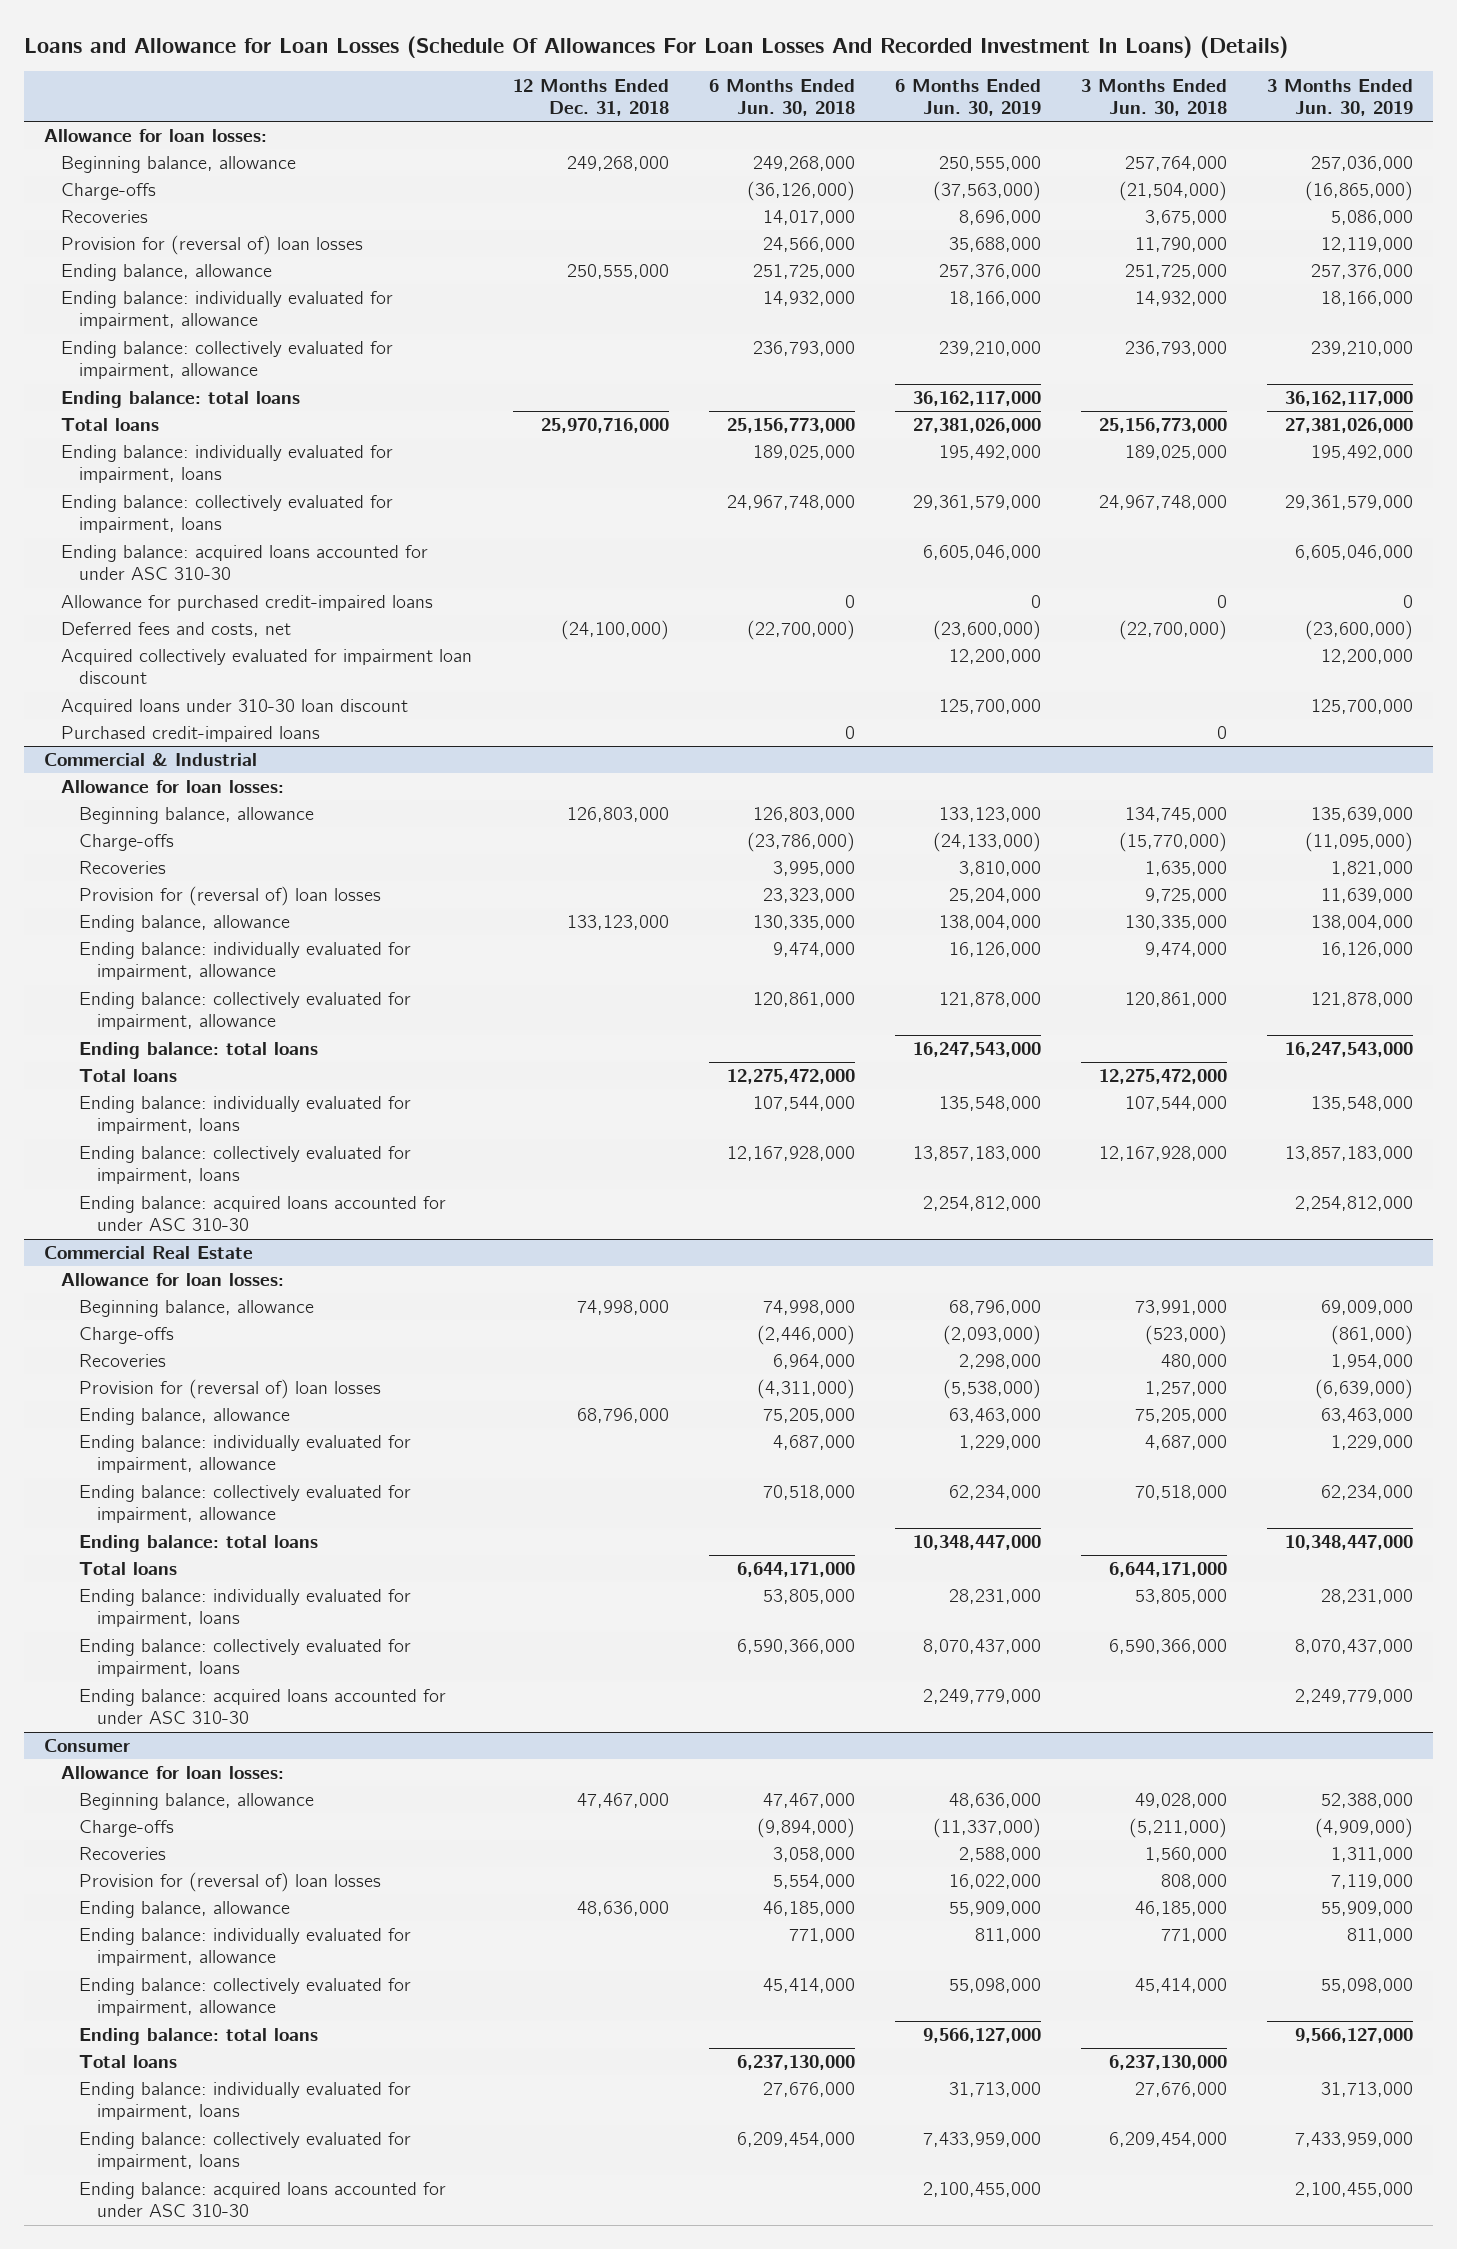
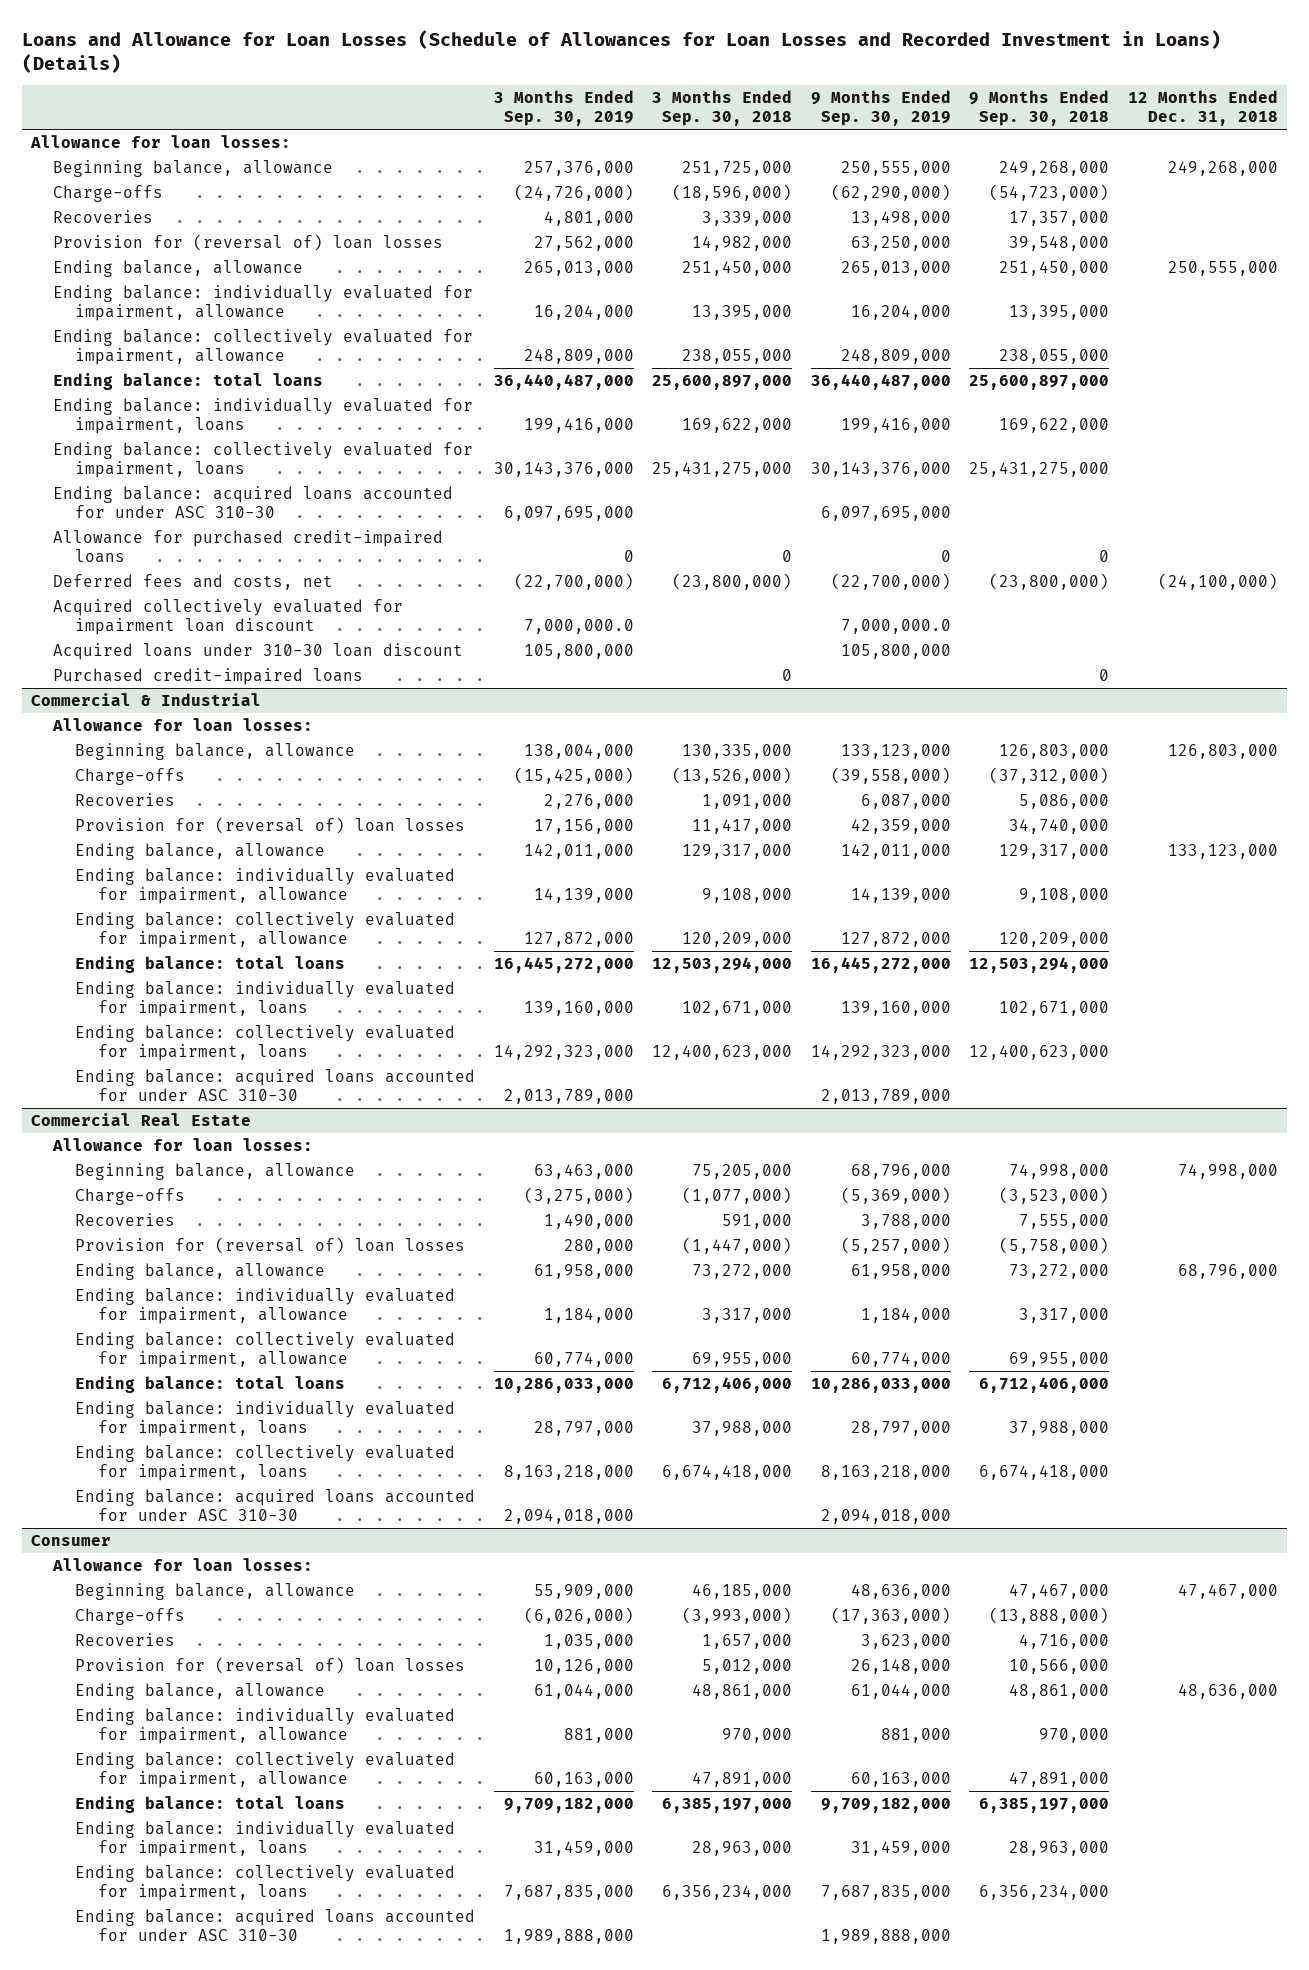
[23,35,1288,58] Loans and Allowance for Loan Losses (Schedule Of Allowances For Loan Losses And Recorded Investment In Loans) (Details) -> [21,29,1221,73] Loans and Allowance for Loan Losses (Schedule of Allowances for Loan Losses and Recorded Investment in Loans) (Details)
[708,78,855,116] 6 Months Ended Jun. 30, 2018 -> none
[895,78,1042,116] 6 Months Ended Jun. 30, 2019 -> none
[1081,78,1228,116] 3 Months Ended Jun. 30, 2018 -> none
[1267,78,1414,116] 3 Months Ended Jun. 30, 2019 -> none
none -> [493,90,634,126] 3 Months Ended Sep. 30, 2019
none -> [652,90,793,126] 3 Months Ended Sep. 30, 2018
none -> [810,90,951,126] 9 Months Ended Sep. 30, 2019
none -> [969,90,1110,126] 9 Months Ended Sep. 30, 2018
[61,418,160,432] Total loans -> none
[79,1069,178,1083] Total loans -> none
[79,1562,178,1576] Total loans -> none
[79,2055,178,2069] Total loans -> none

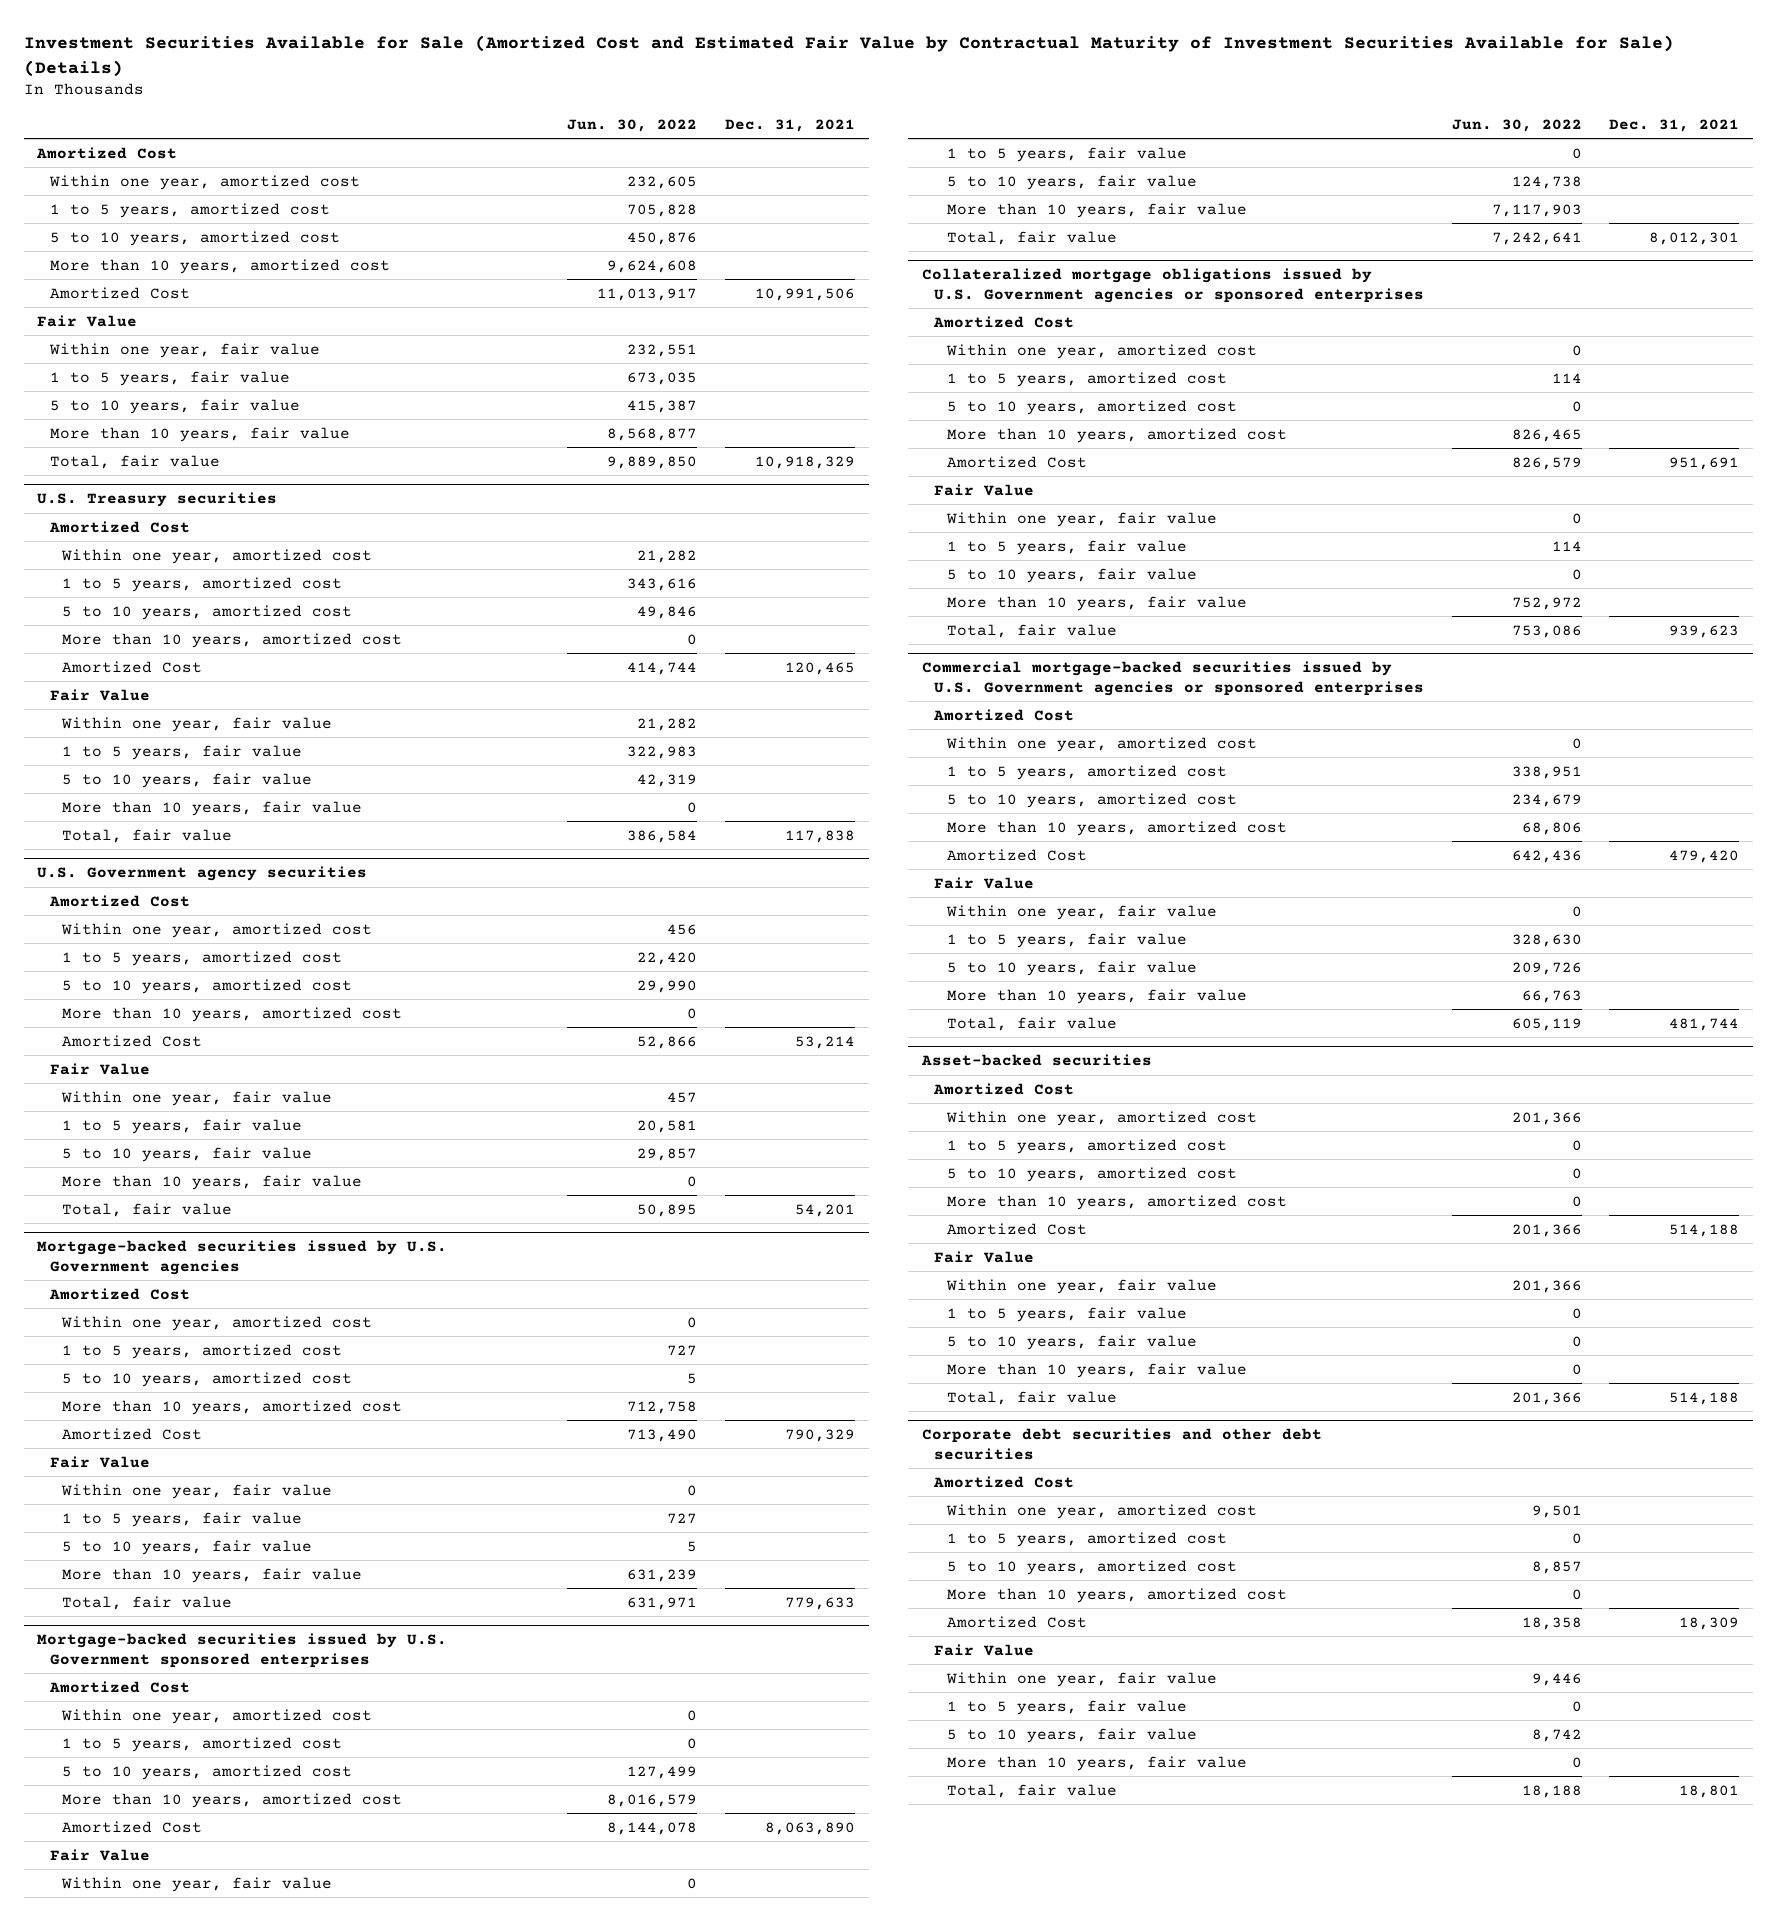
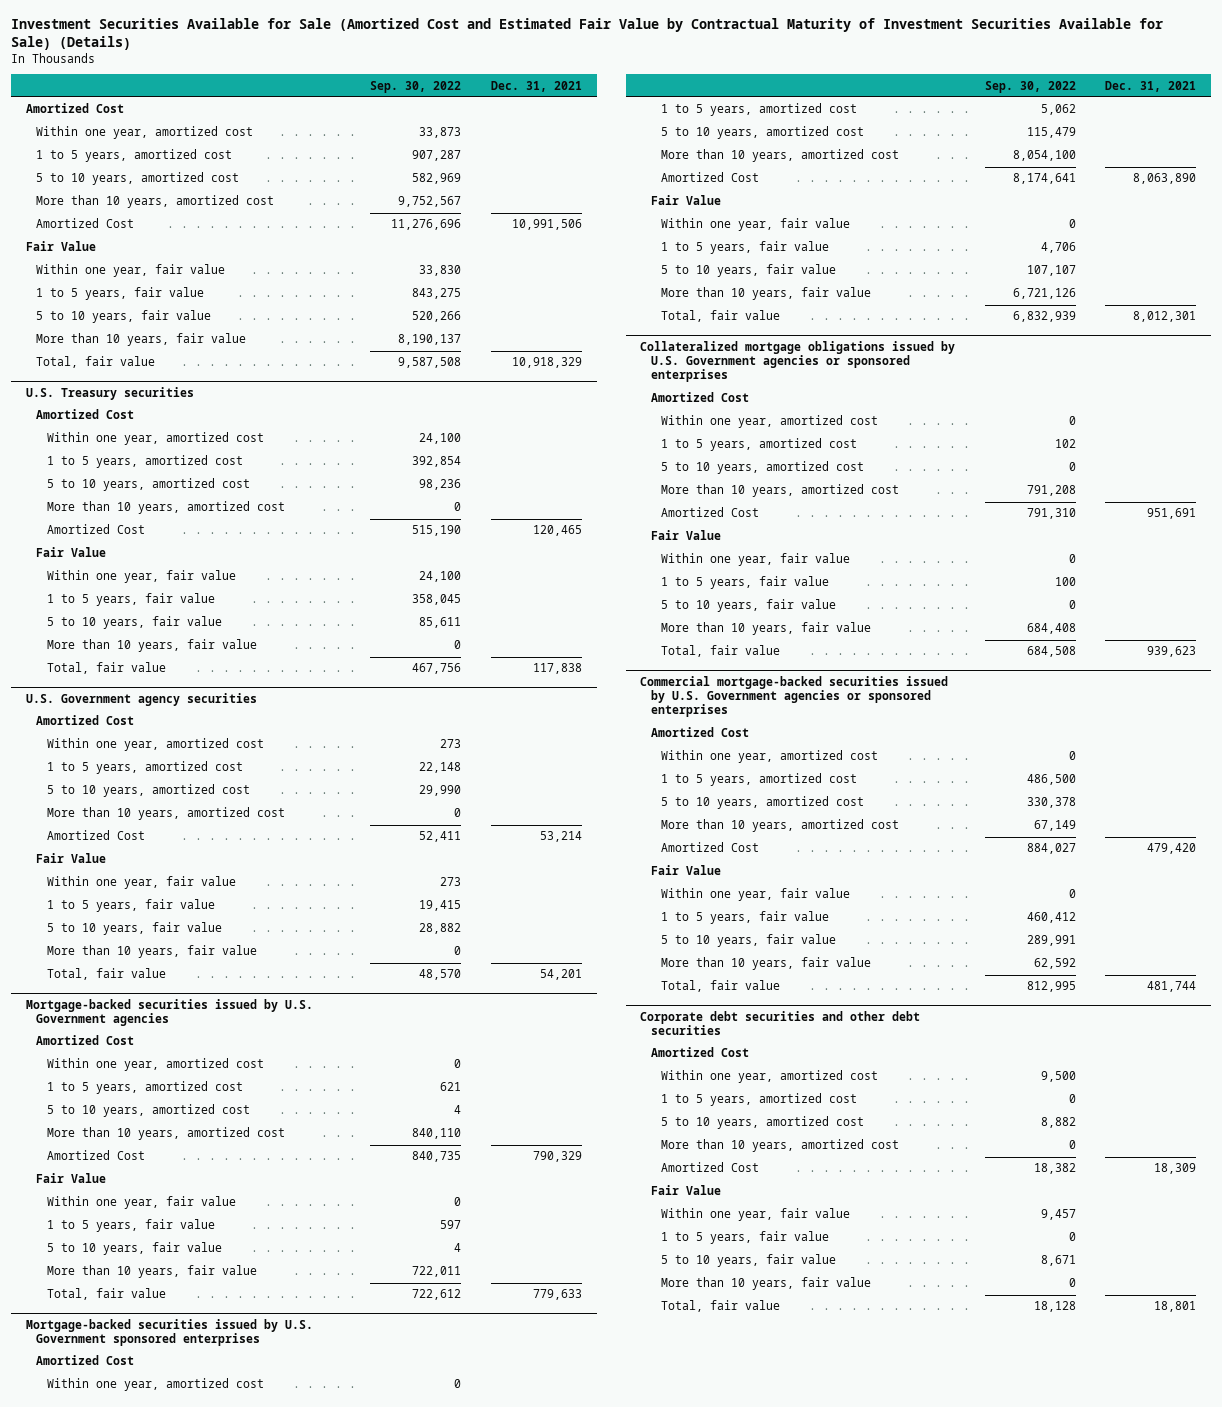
[567,118,698,132] Jun. 30, 2022 -> none
none -> [370,80,462,93] Sep. 30, 2022
[920,1054,1152,1067] Asset-backed securities -> none
[933,1082,1075,1095] Amortized Cost -> none
[945,1110,1257,1126] Within one year, amortized cost -> none
[946,1138,1227,1154] 1 to 5 years, amortized cost -> none
[946,1166,1237,1182] 5 to 10 years, amortized cost -> none
[946,1194,1287,1210] More than 10 years, amortized cost -> none
[946,1222,1087,1235] Amortized Cost -> none
[934,1250,1035,1263] Fair Value -> none
[945,1278,1217,1294] Within one year, fair value -> none
[946,1306,1187,1322] 1 to 5 years, fair value -> none
[946,1334,1197,1350] 5 to 10 years, fair value -> none
[946,1362,1247,1378] More than 10 years, fair value -> none
[946,1390,1117,1405] Total, fair value -> none

